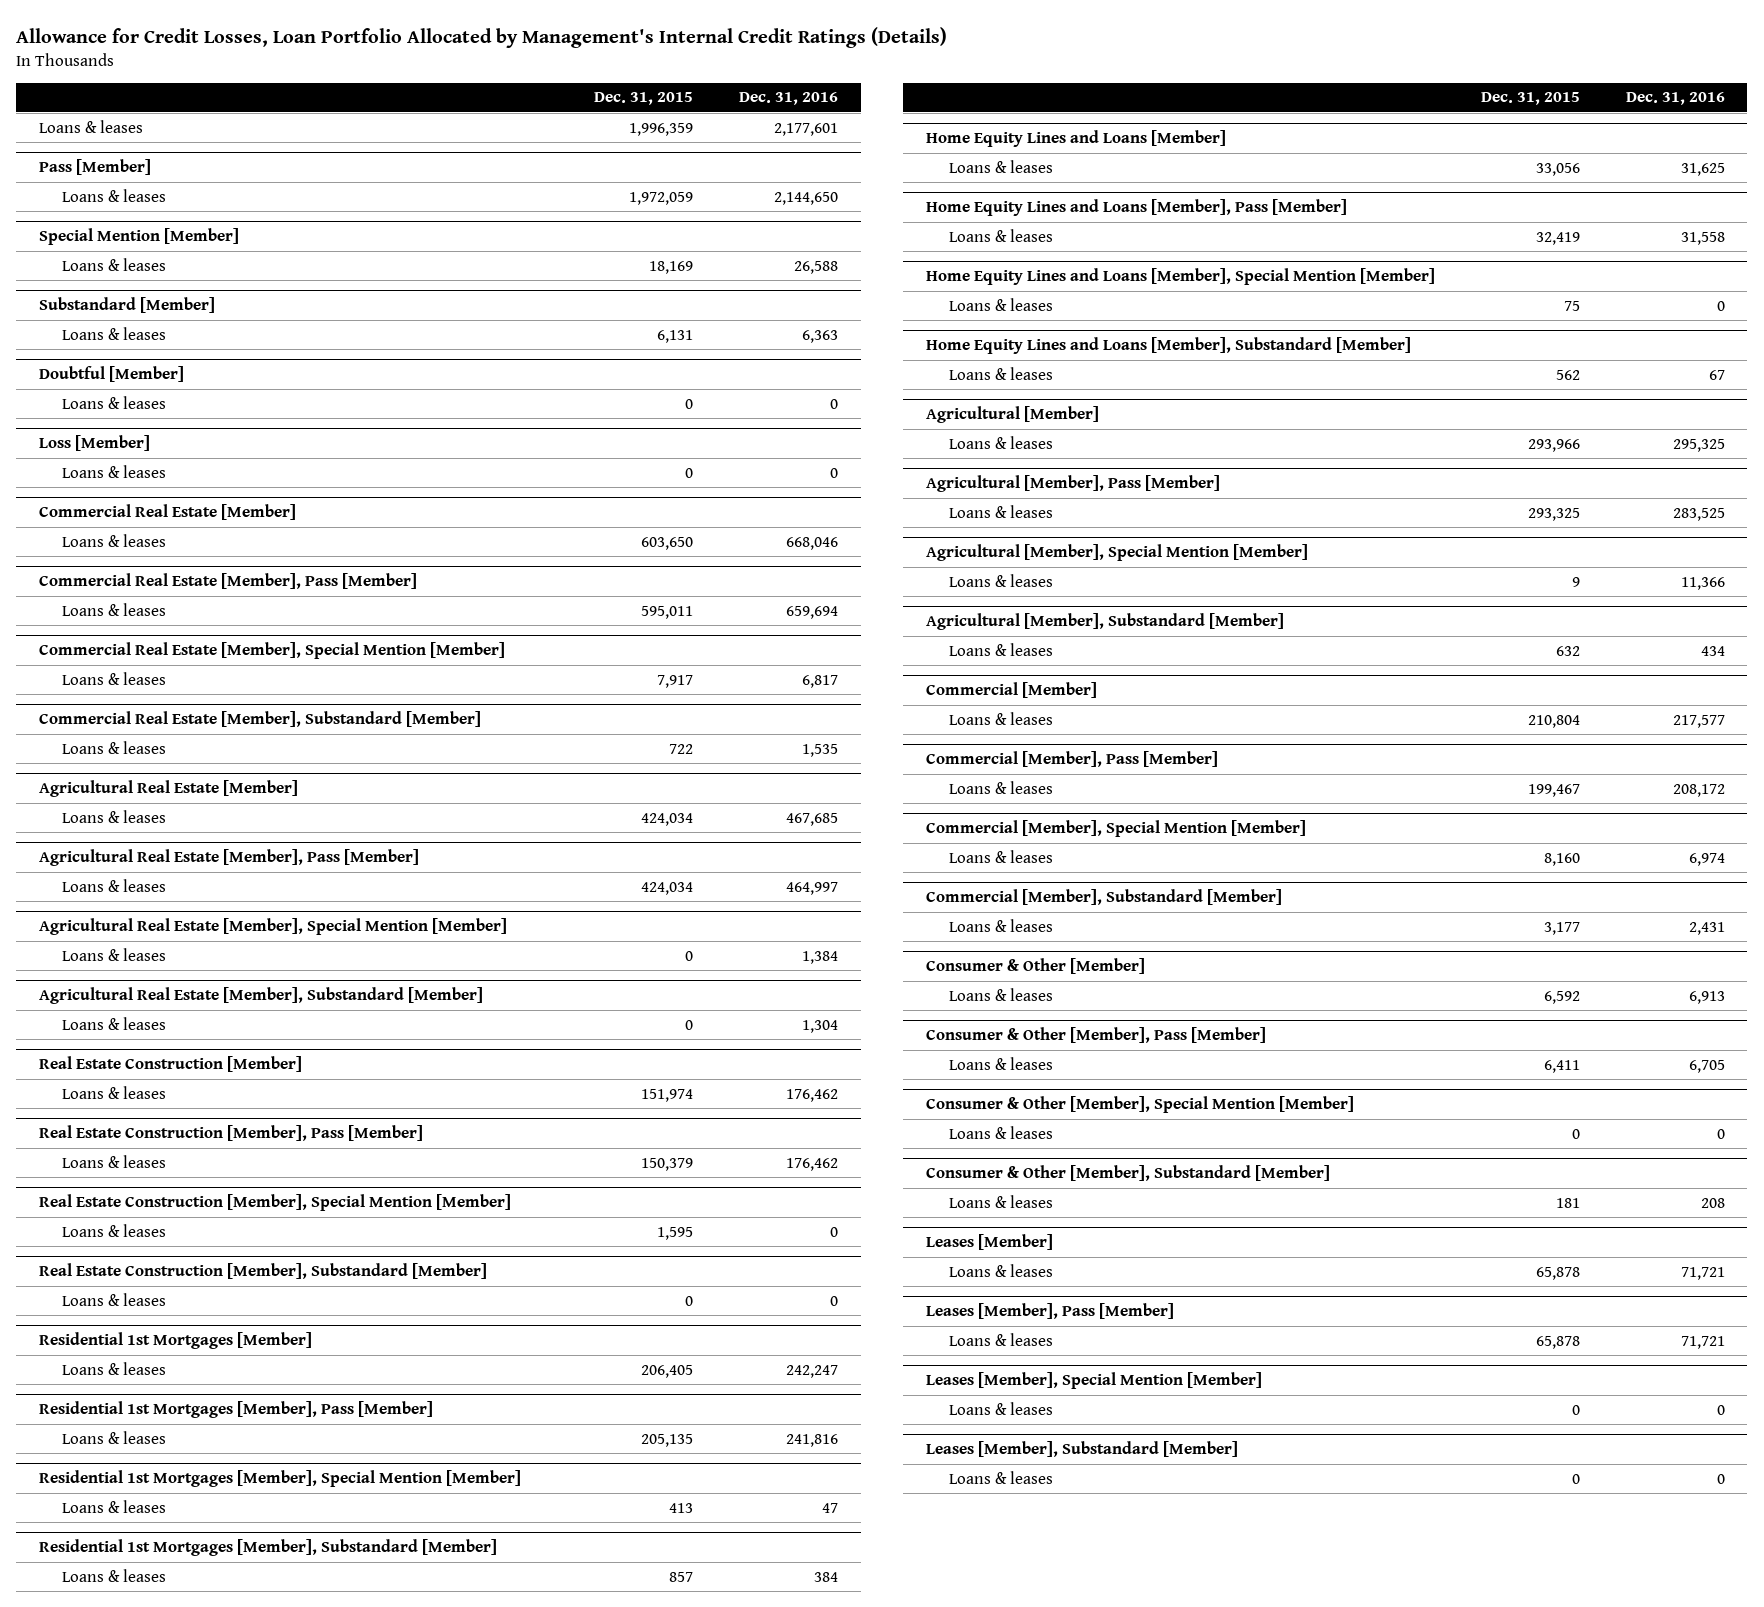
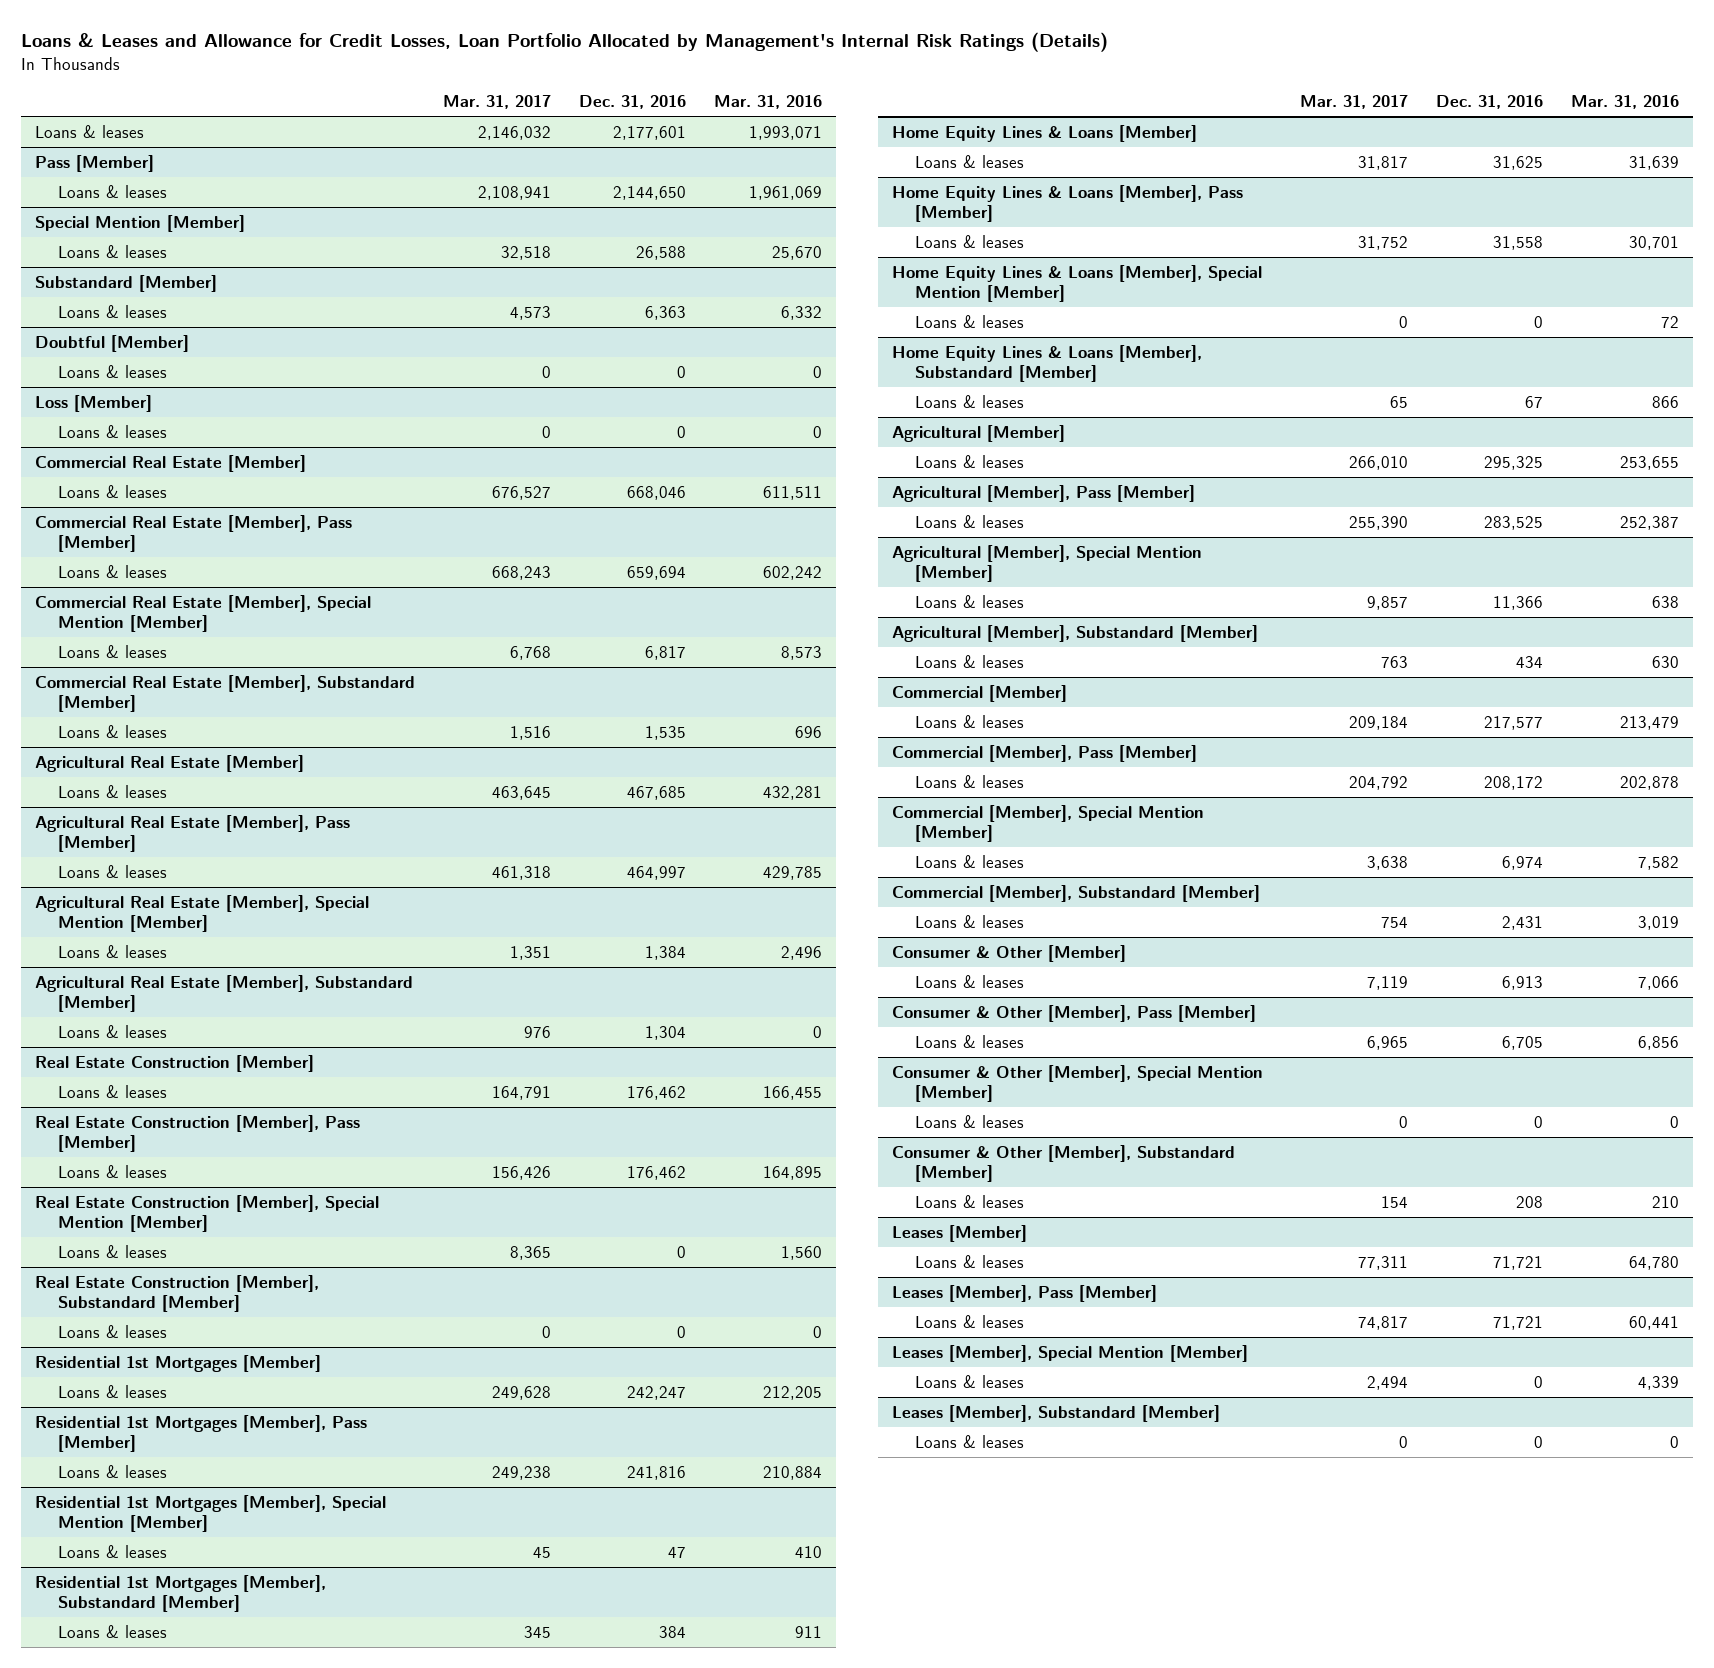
[16,26,948,48] Allowance for Credit Losses, Loan Portfolio Allocated by Management's Internal Credit Ratings (Details) -> [21,32,1109,53] Loans & Leases and Allowance for Credit Losses, Loan Portfolio Allocated by Management's Internal Risk Ratings (Details)
[594,92,694,106] Dec. 31, 2015 -> none
none -> [443,95,552,110] Mar. 31, 2017
none -> [714,95,823,110] Mar. 31, 2016
[926,130,1227,148] Home Equity Lines and Loans [Member] -> [891,124,1197,142] Home Equity Lines & Loans [Member]
[926,199,1348,217] Home Equity Lines and Loans [Member], Pass [Member] -> [891,184,1243,223] Home Equity Lines & Loans [Member], Pass [Member]
[926,268,1436,286] Home Equity Lines and Loans [Member], Special Mention [Member] -> [891,264,1262,303] Home Equity Lines & Loans [Member], Special Mention [Member]
[926,337,1412,355] Home Equity Lines and Loans [Member], Substandard [Member] -> [891,344,1202,383] Home Equity Lines & Loans [Member], Substandard [Member]

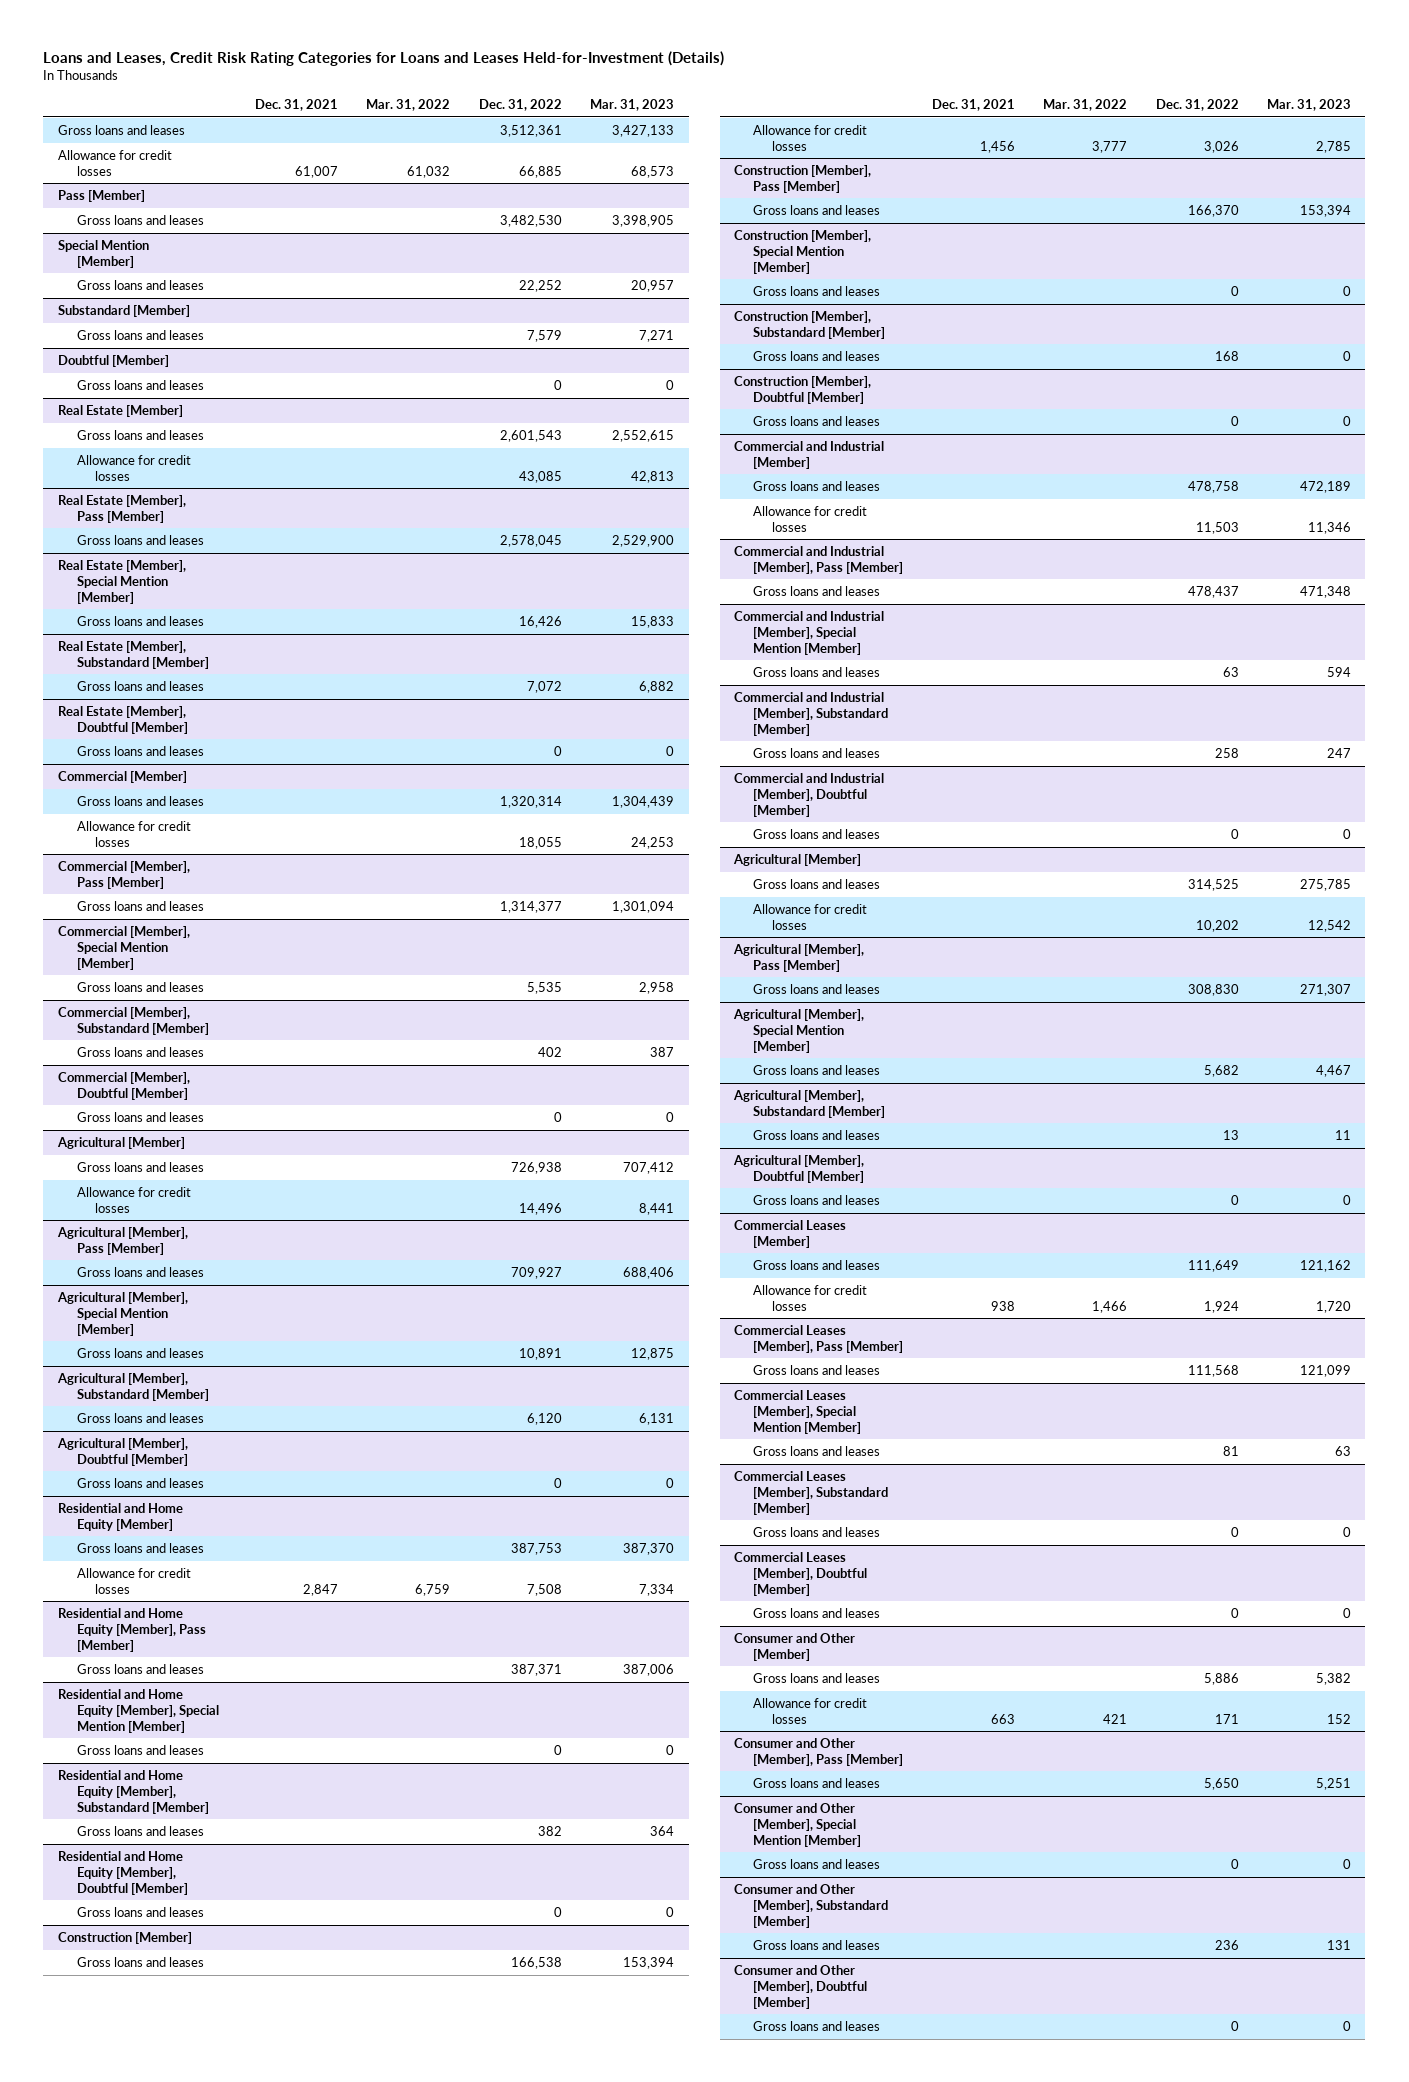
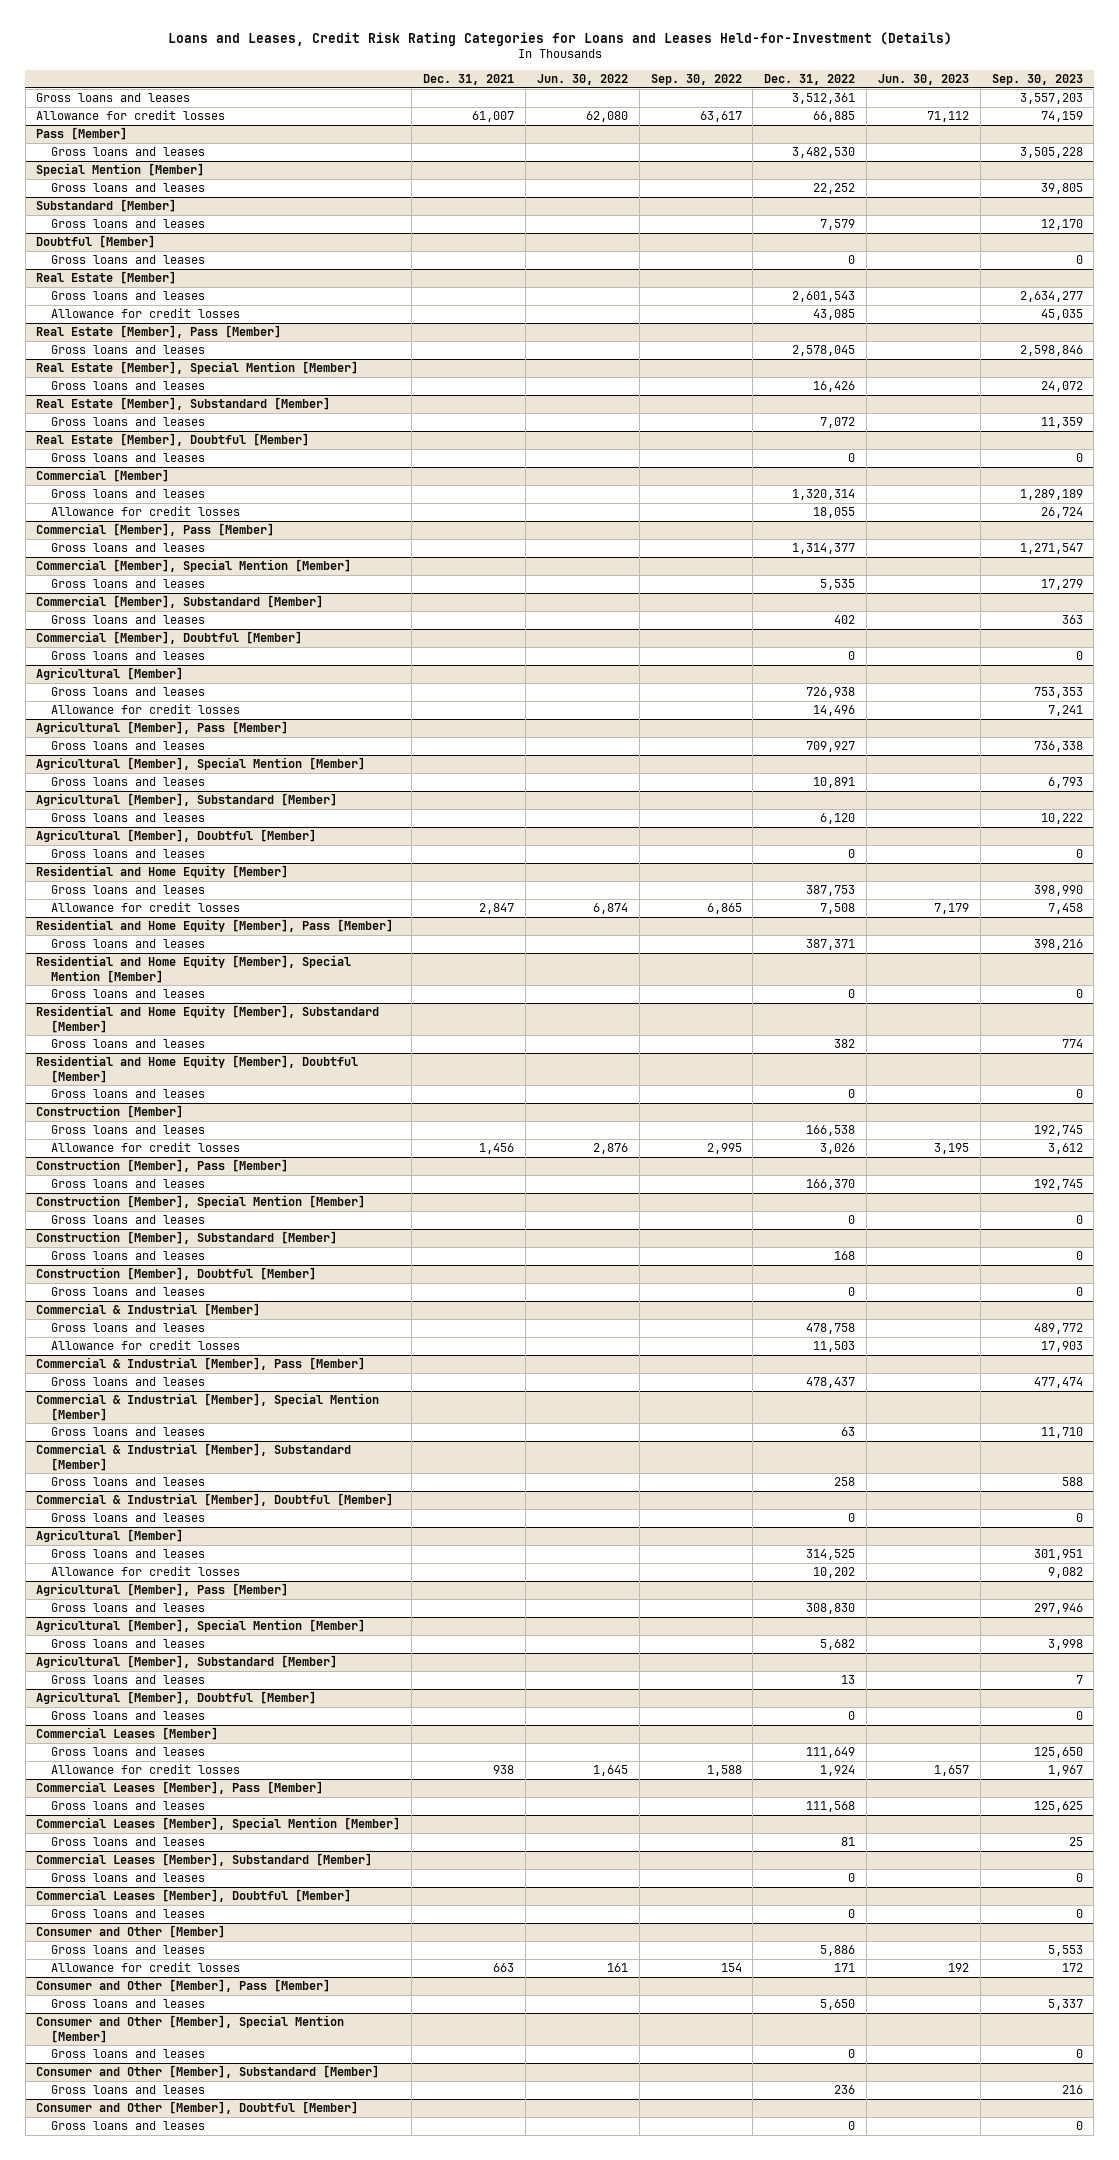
[366,99,451,112] Mar. 31, 2022 -> none
[590,99,675,112] Mar. 31, 2023 -> none
none -> [536,73,628,85] Jun. 30, 2022
none -> [650,73,742,85] Sep. 30, 2022
none -> [877,73,969,85] Jun. 30, 2023
none -> [991,73,1083,85] Sep. 30, 2023
[734,440,885,469] Commercial and Industrial [Member] -> [36,1303,261,1317] Commercial & Industrial [Member]
[734,545,904,574] Commercial and Industrial [Member], Pass [Member] -> [36,1357,366,1371] Commercial & Industrial [Member], Pass [Member]
[734,610,885,655] Commercial and Industrial [Member], Special Mention [Member] -> [36,1393,380,1421] Commercial & Industrial [Member], Special Mention [Member]
[734,691,889,736] Commercial and Industrial [Member], Substandard [Member] -> [36,1443,352,1471] Commercial & Industrial [Member], Substandard [Member]
[734,772,885,817] Commercial and Industrial [Member], Doubtful [Member] -> [36,1493,394,1507] Commercial & Industrial [Member], Doubtful [Member]

